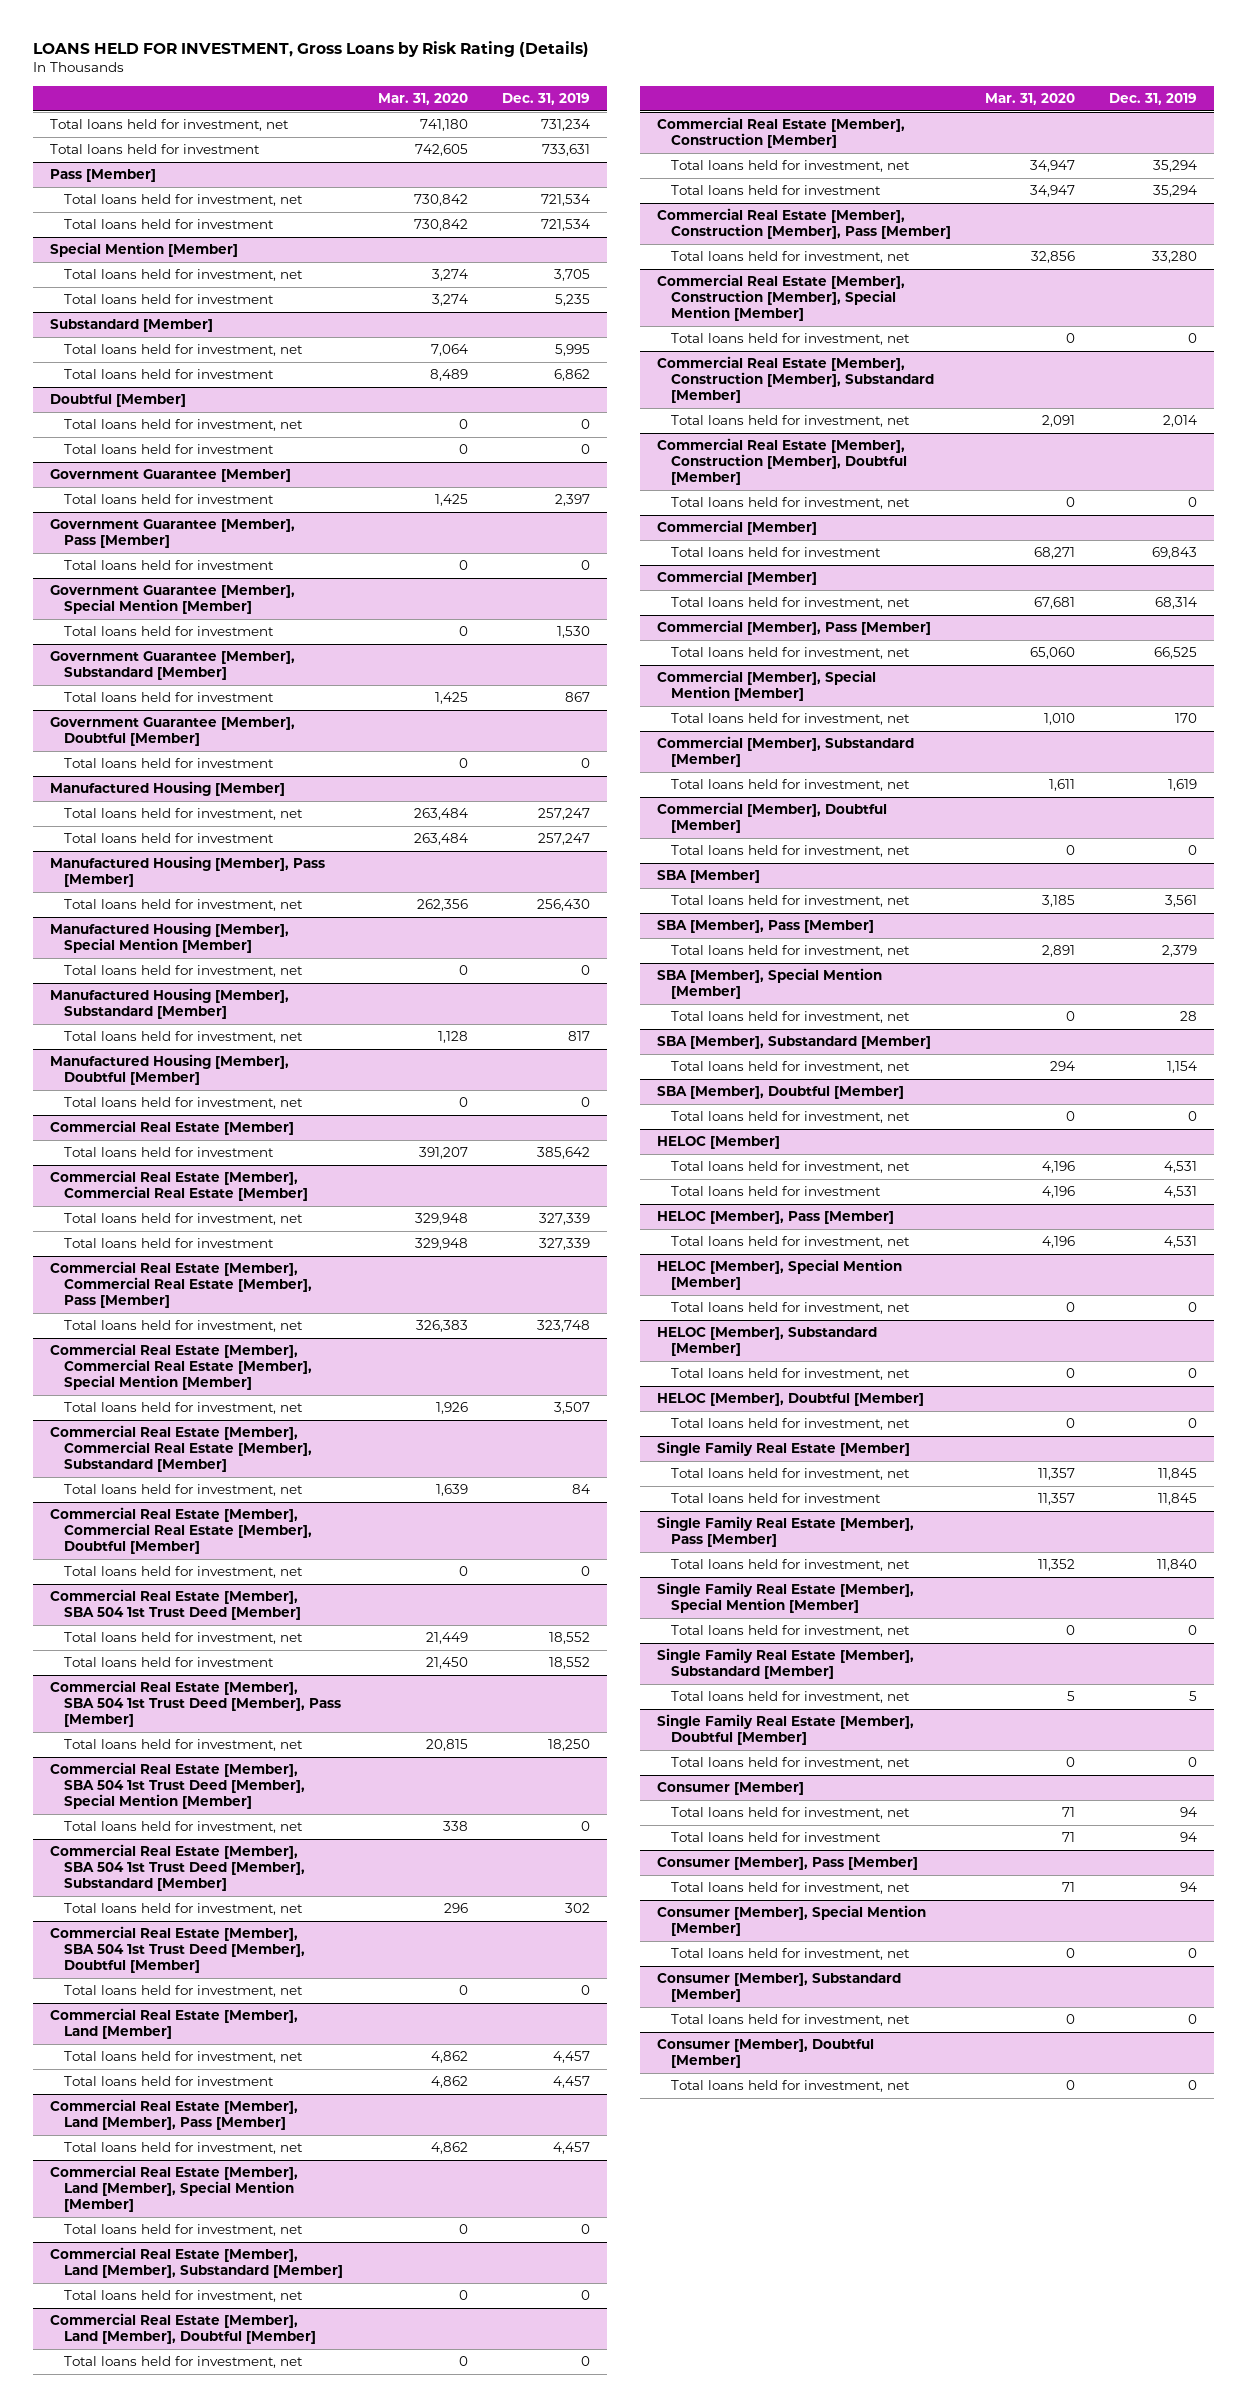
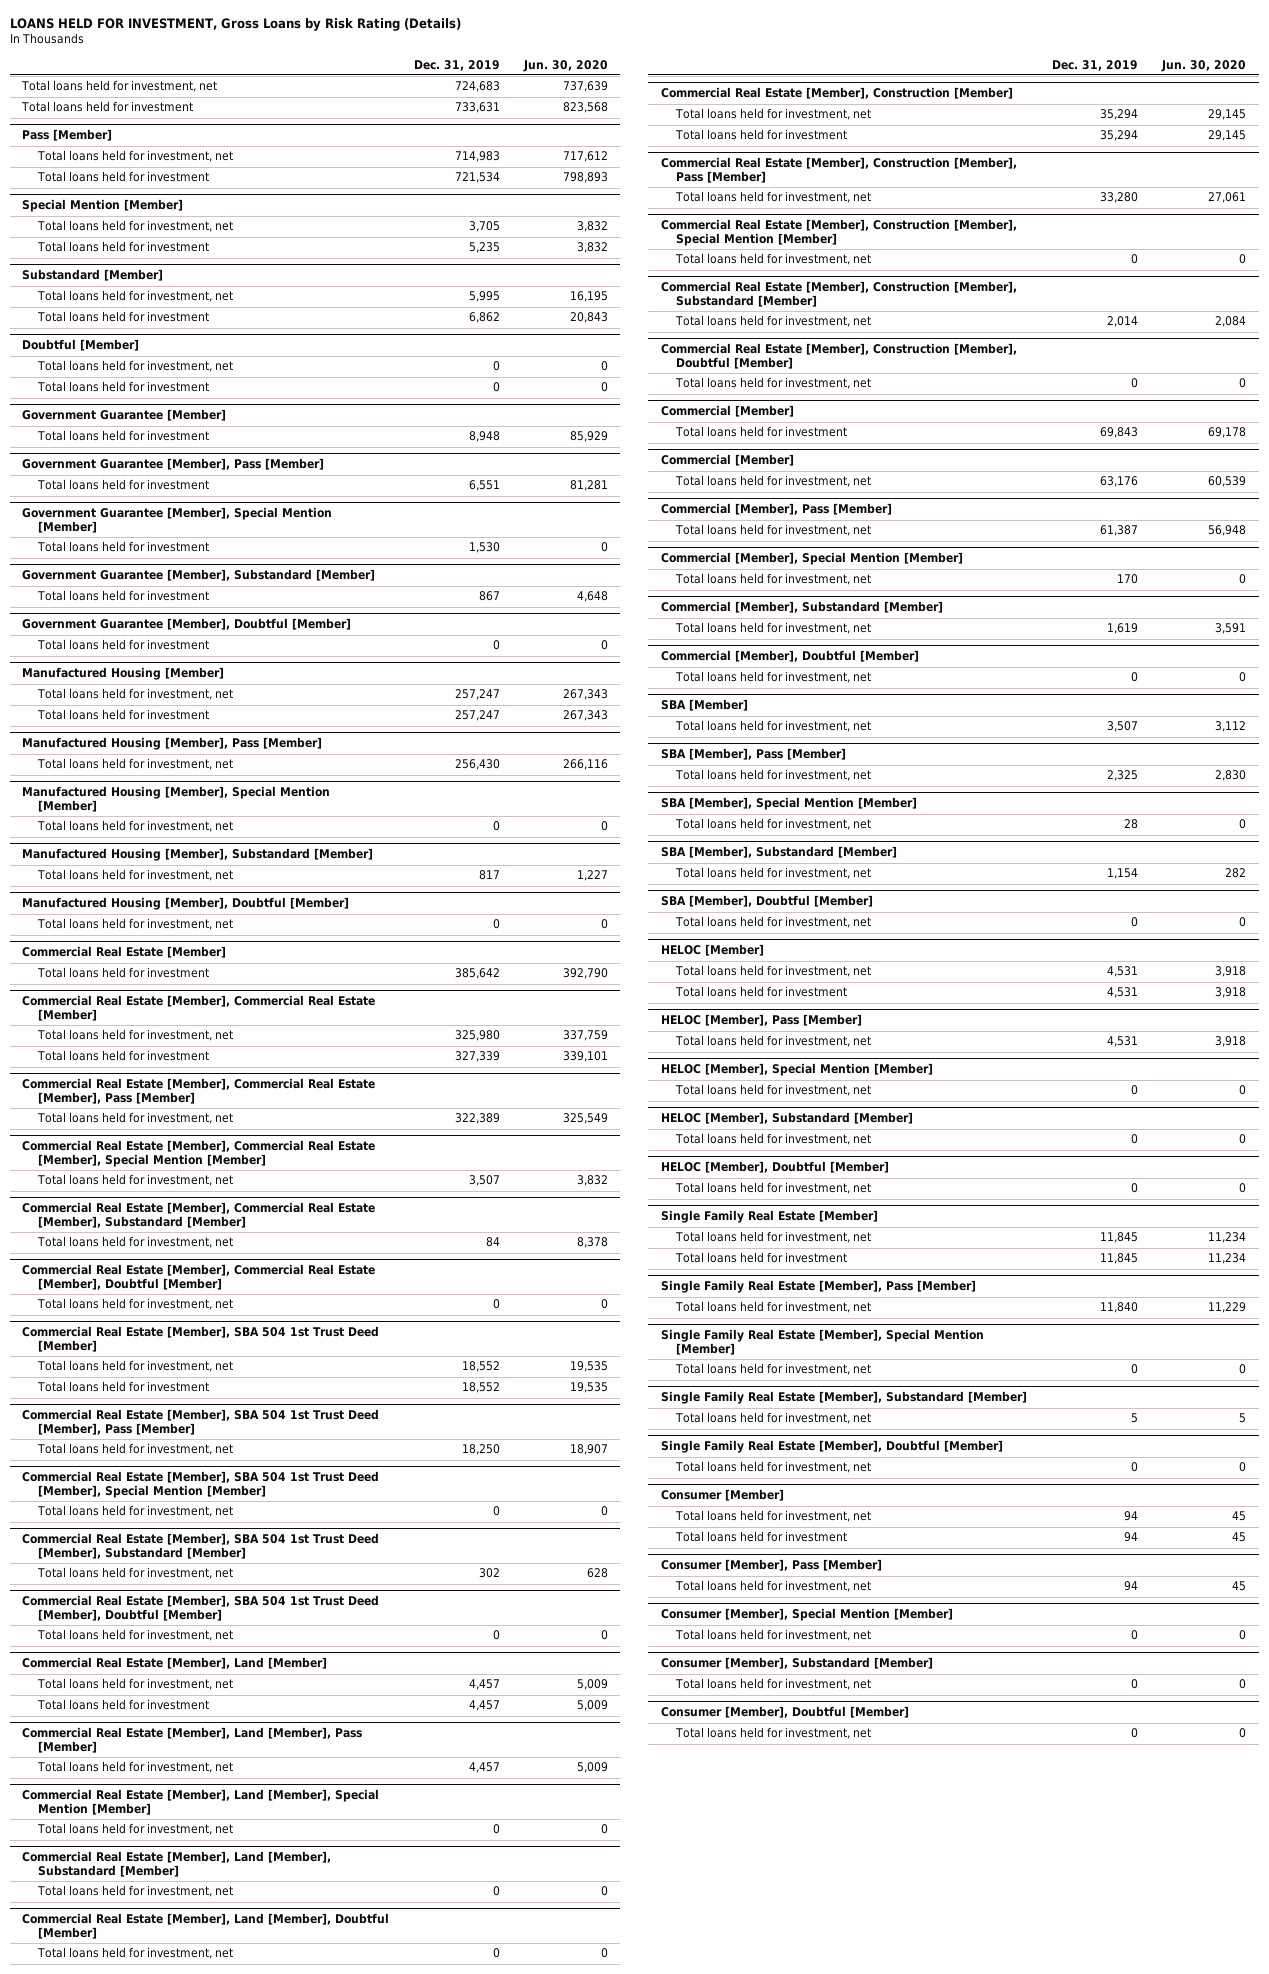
[377,93,468,106] Mar. 31, 2020 -> none
none -> [522,59,608,72] Jun. 30, 2020
[540,119,590,132] 731,234 -> [454,81,500,93] 724,683
[540,194,590,207] 721,534 -> [454,151,500,163] 714,983
[554,494,590,507] 2,397 -> [468,431,500,443] 8,948
[580,560,590,571] 0 -> [468,480,500,492] 6,551
[538,1213,590,1226] 327,339 -> [454,1030,500,1042] 325,980
[536,1320,590,1333] 323,748 -> [454,1113,500,1125] 322,389
[1154,597,1197,610] 68,314 -> [1099,476,1138,488] 63,176
[1153,647,1197,660] 66,525 -> [1099,525,1138,537] 61,387
[1164,895,1197,908] 3,561 -> [1106,721,1138,733] 3,507
[1161,945,1197,958] 2,379 -> [1106,770,1138,782] 2,325

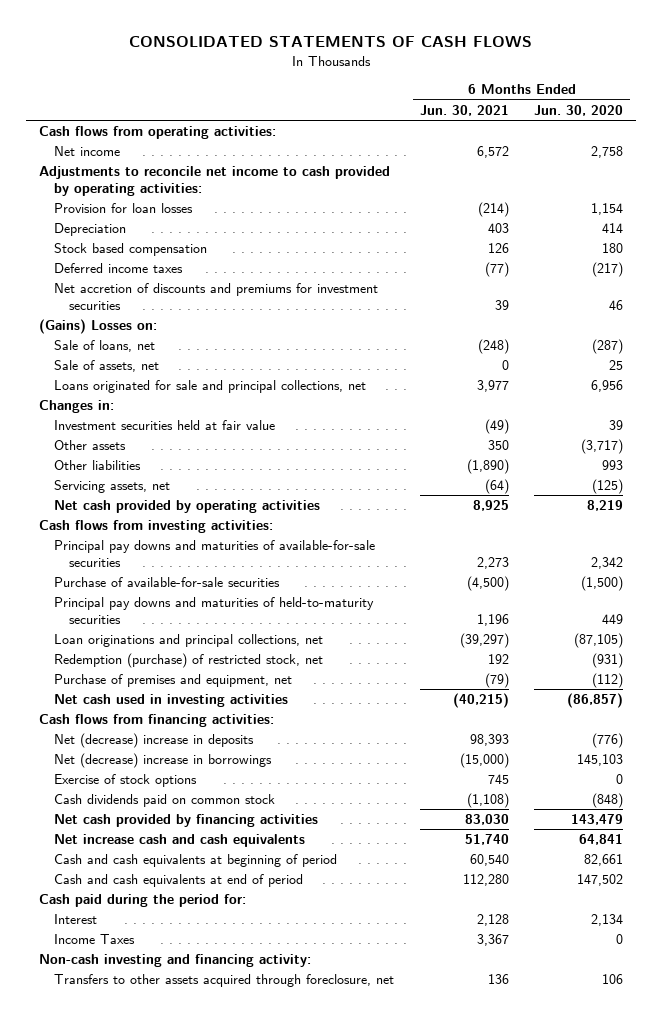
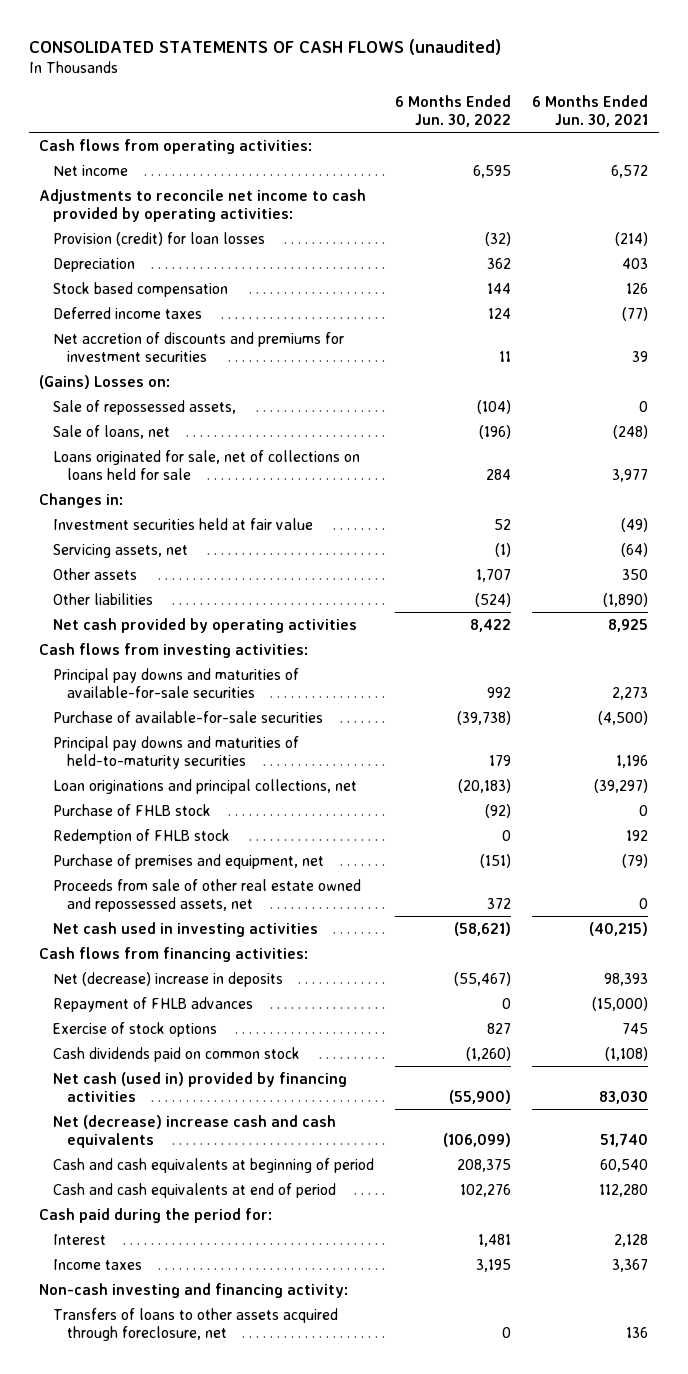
[129,36,533,48] CONSOLIDATED STATEMENTS OF CASH FLOWS -> [28,38,501,55] CONSOLIDATED STATEMENTS OF CASH FLOWS (unaudited)
[534,104,624,116] Jun. 30, 2020 -> none
none -> [395,94,512,127] 6 Months Ended Jun. 30, 2022
[54,202,194,213] Provision for loan losses -> [53,231,266,246] Provision (credit) for loan losses
none -> [53,399,237,415] Sale of repossessed assets,
[54,359,160,372] Sale of assets, net -> none
[54,379,367,393] Loans originated for sale and principal collections, net -> [53,449,361,480] Loans originated for sale, net of collections on loans held for sale
[54,479,171,493] Servicing assets, net -> [53,543,189,558] Servicing assets, net
none -> [53,803,212,816] Purchase of FHLB stock
[54,652,324,668] Redemption (purchase) of restricted stock, net -> [53,828,231,844] Redemption of FHLB stock
none -> [53,878,362,912] Proceeds from sale of other real estate owned and repossessed assets, net
[54,752,273,768] Net (decrease) increase in borrowings -> none
none -> [53,996,254,1012] Repayment of FHLB advances
[54,813,319,827] Net cash provided by financing activities -> [53,1071,348,1102] Net cash (used in) provided by financing activities
[54,833,306,847] Net increase cash and cash equivalents -> [53,1114,337,1148] Net (decrease) increase cash and cash equivalents
[54,933,136,944] Income Taxes -> [53,1258,143,1270] Income taxes
[54,973,395,987] Transfers to other assets acquired through foreclosure, net -> [53,1307,339,1341] Transfers of loans to other assets acquired through foreclosure, net

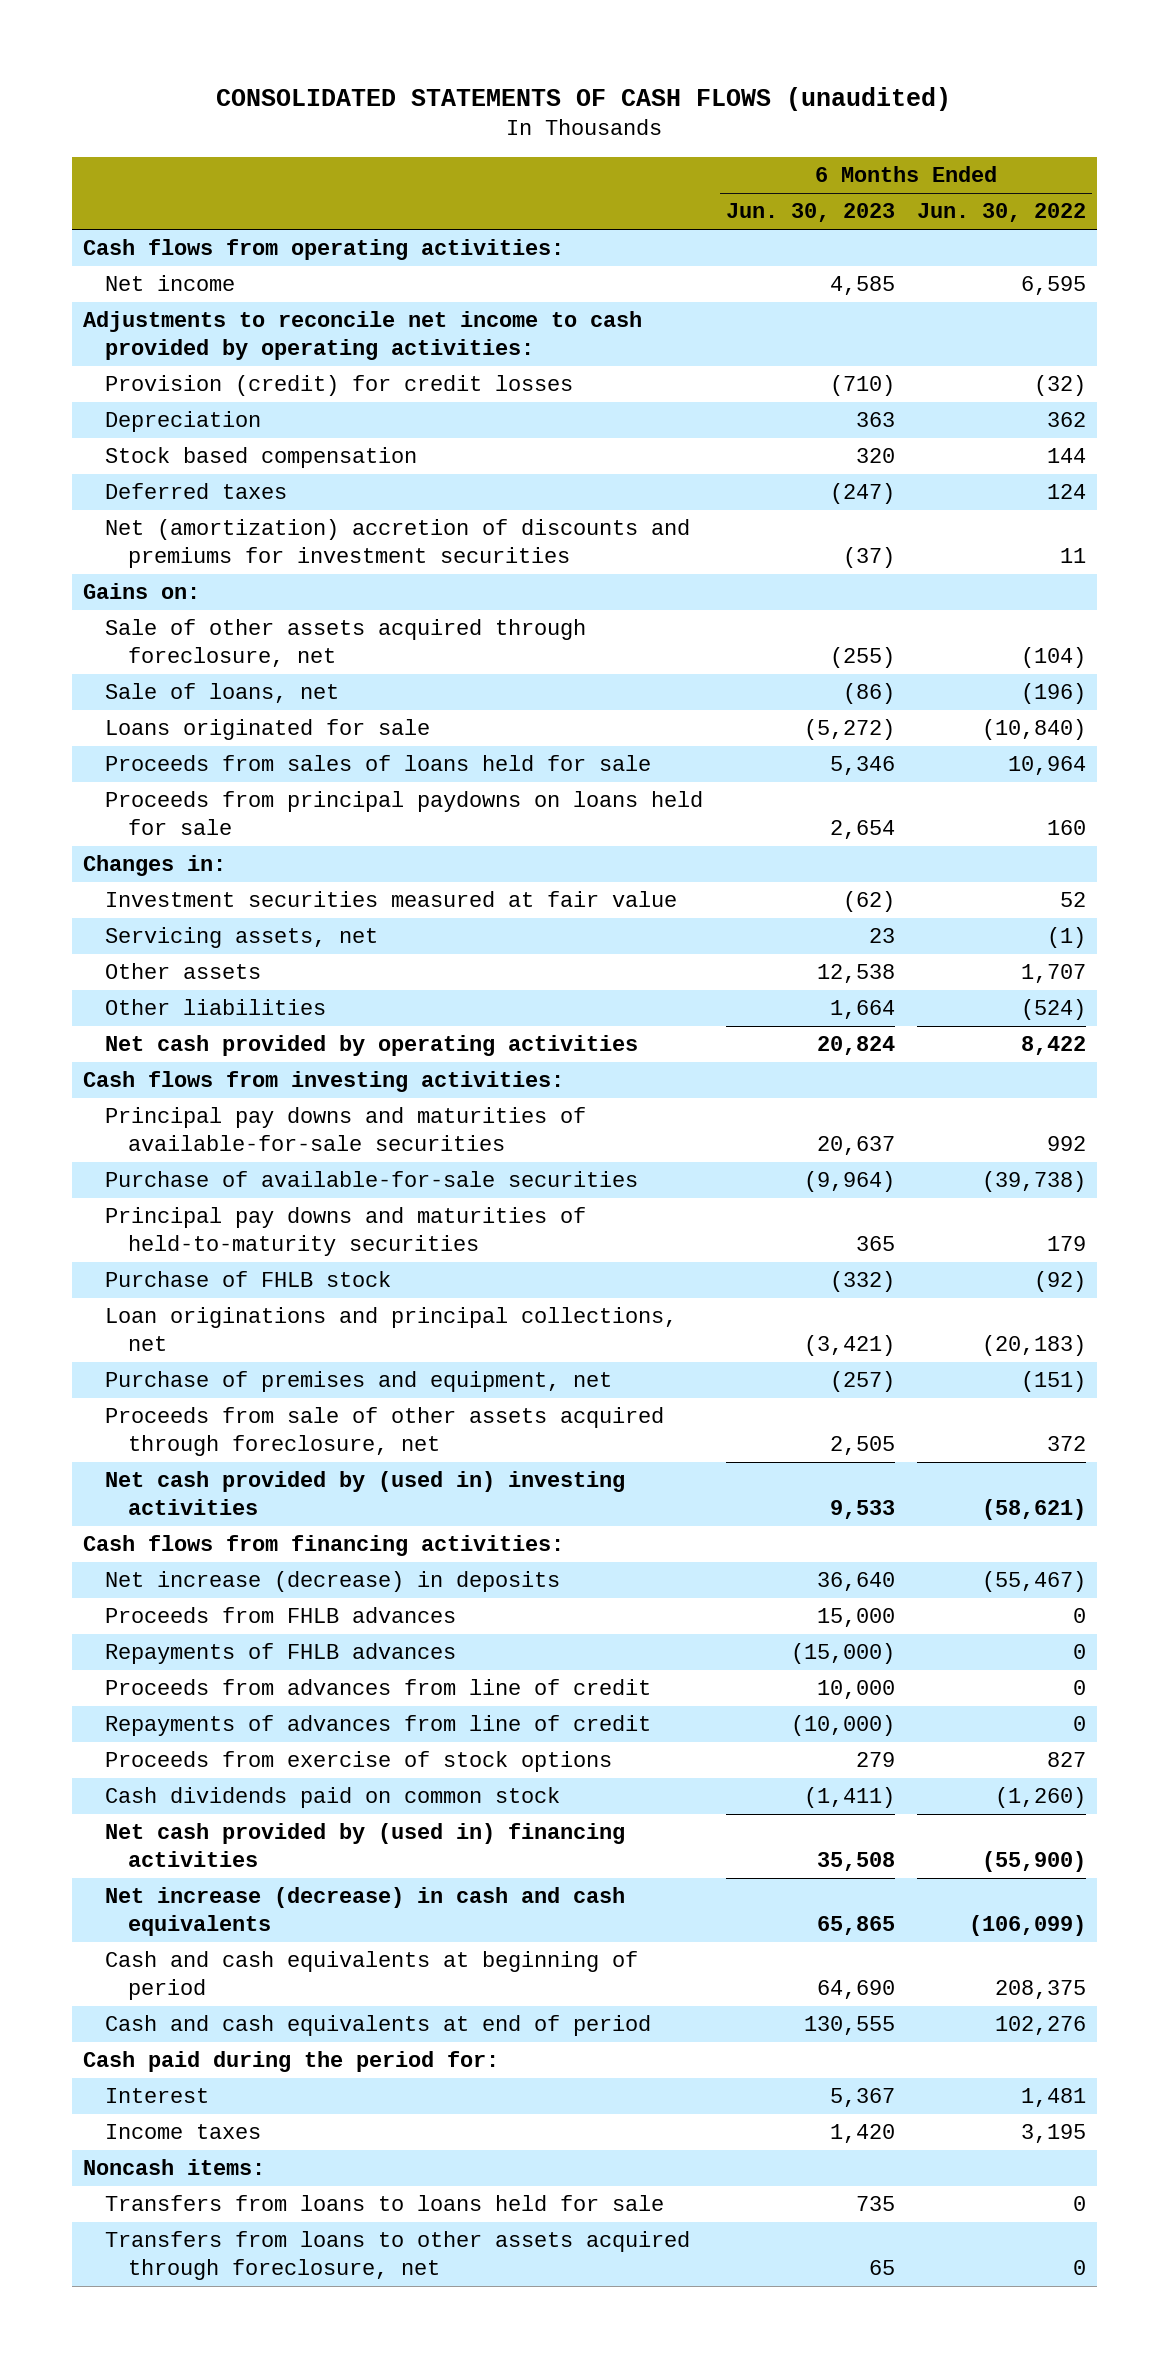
[532,94,649,127] 6 Months Ended Jun. 30, 2021 -> none
none -> [725,203,895,223] Jun. 30, 2023
[53,231,266,246] Provision (credit) for loan losses -> [105,375,574,397] Provision (credit) for credit losses
[53,306,203,319] Deferred income taxes -> [105,483,288,500] Deferred taxes
[53,331,345,362] Net accretion of discounts and premiums for investment securities -> [105,519,691,569] Net (amortization) accretion of discounts and premiums for investment securities
[39,374,171,389] (Gains) Losses on: -> [82,583,200,600] Gains on:
[53,399,237,415] Sale of repossessed assets, -> [105,619,587,668] Sale of other assets acquired through foreclosure, net
[53,449,361,480] Loans originated for sale, net of collections on loans held for sale -> none
none -> [105,719,431,741] Loans originated for sale
none -> [105,755,652,772] Proceeds from sales of loans held for sale
none -> [105,791,704,836] Proceeds from principal paydowns on loans held for sale
[53,517,314,530] Investment securities held at fair value -> [105,891,678,908] Investment securities measured at fair value
[53,828,231,844] Redemption of FHLB stock -> none
[53,778,358,794] Loan originations and principal collections, net -> [105,1307,678,1352] Loan originations and principal collections, net
[53,878,362,912] Proceeds from sale of other real estate owned and repossessed assets, net -> [105,1407,665,1457] Proceeds from sale of other assets acquired through foreclosure, net
[53,921,319,937] Net cash used in investing activities -> [105,1471,626,1516] Net cash provided by (used in) investing activities
[53,971,284,987] Net (decrease) increase in deposits -> [105,1571,561,1593] Net increase (decrease) in deposits
none -> [105,1607,457,1624] Proceeds from FHLB advances
[53,996,254,1012] Repayment of FHLB advances -> [105,1643,457,1665] Repayments of FHLB advances
none -> [105,1679,652,1696] Proceeds from advances from line of credit
none -> [105,1715,652,1737] Repayments of advances from line of credit
[53,1021,218,1037] Exercise of stock options -> [105,1751,613,1773] Proceeds from exercise of stock options
[53,1071,348,1102] Net cash (used in) provided by financing activities -> [105,1823,626,1868] Net cash provided by (used in) financing activities
[53,1114,337,1148] Net (decrease) increase cash and cash equivalents -> [105,1887,626,1937] Net increase (decrease) in cash and cash equivalents
[39,1282,349,1298] Non-cash investing and financing activity: -> [82,2159,265,2176] Noncash items:
none -> [105,2195,665,2212] Transfers from loans to loans held for sale
[53,1307,339,1341] Transfers of loans to other assets acquired through foreclosure, net -> [105,2231,691,2281] Transfers from loans to other assets acquired through foreclosure, net

